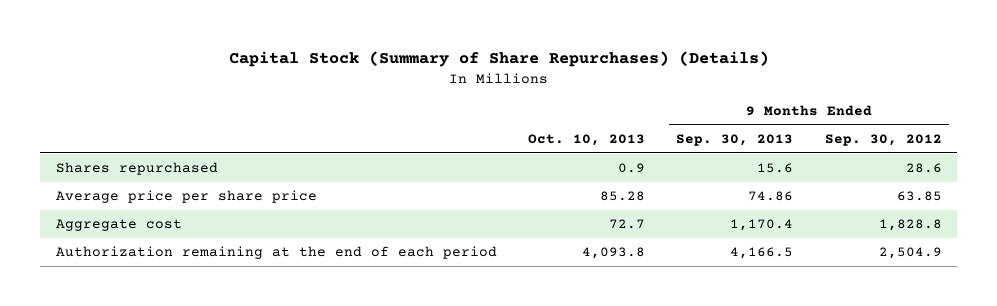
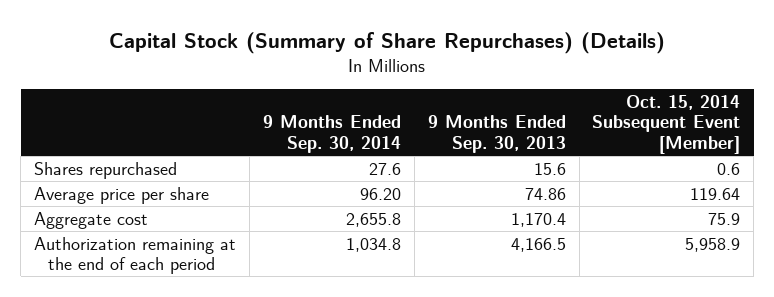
[528,134,646,147] Oct. 10, 2013 -> none
[824,134,942,147] Sep. 30, 2012 -> none
none -> [262,115,401,153] 9 Months Ended Sep. 30, 2014
none -> [592,94,741,154] Oct. 15, 2014 Subsequent Event [Member]
[55,190,317,204] Average price per share price -> [33,186,209,204] Average price per share

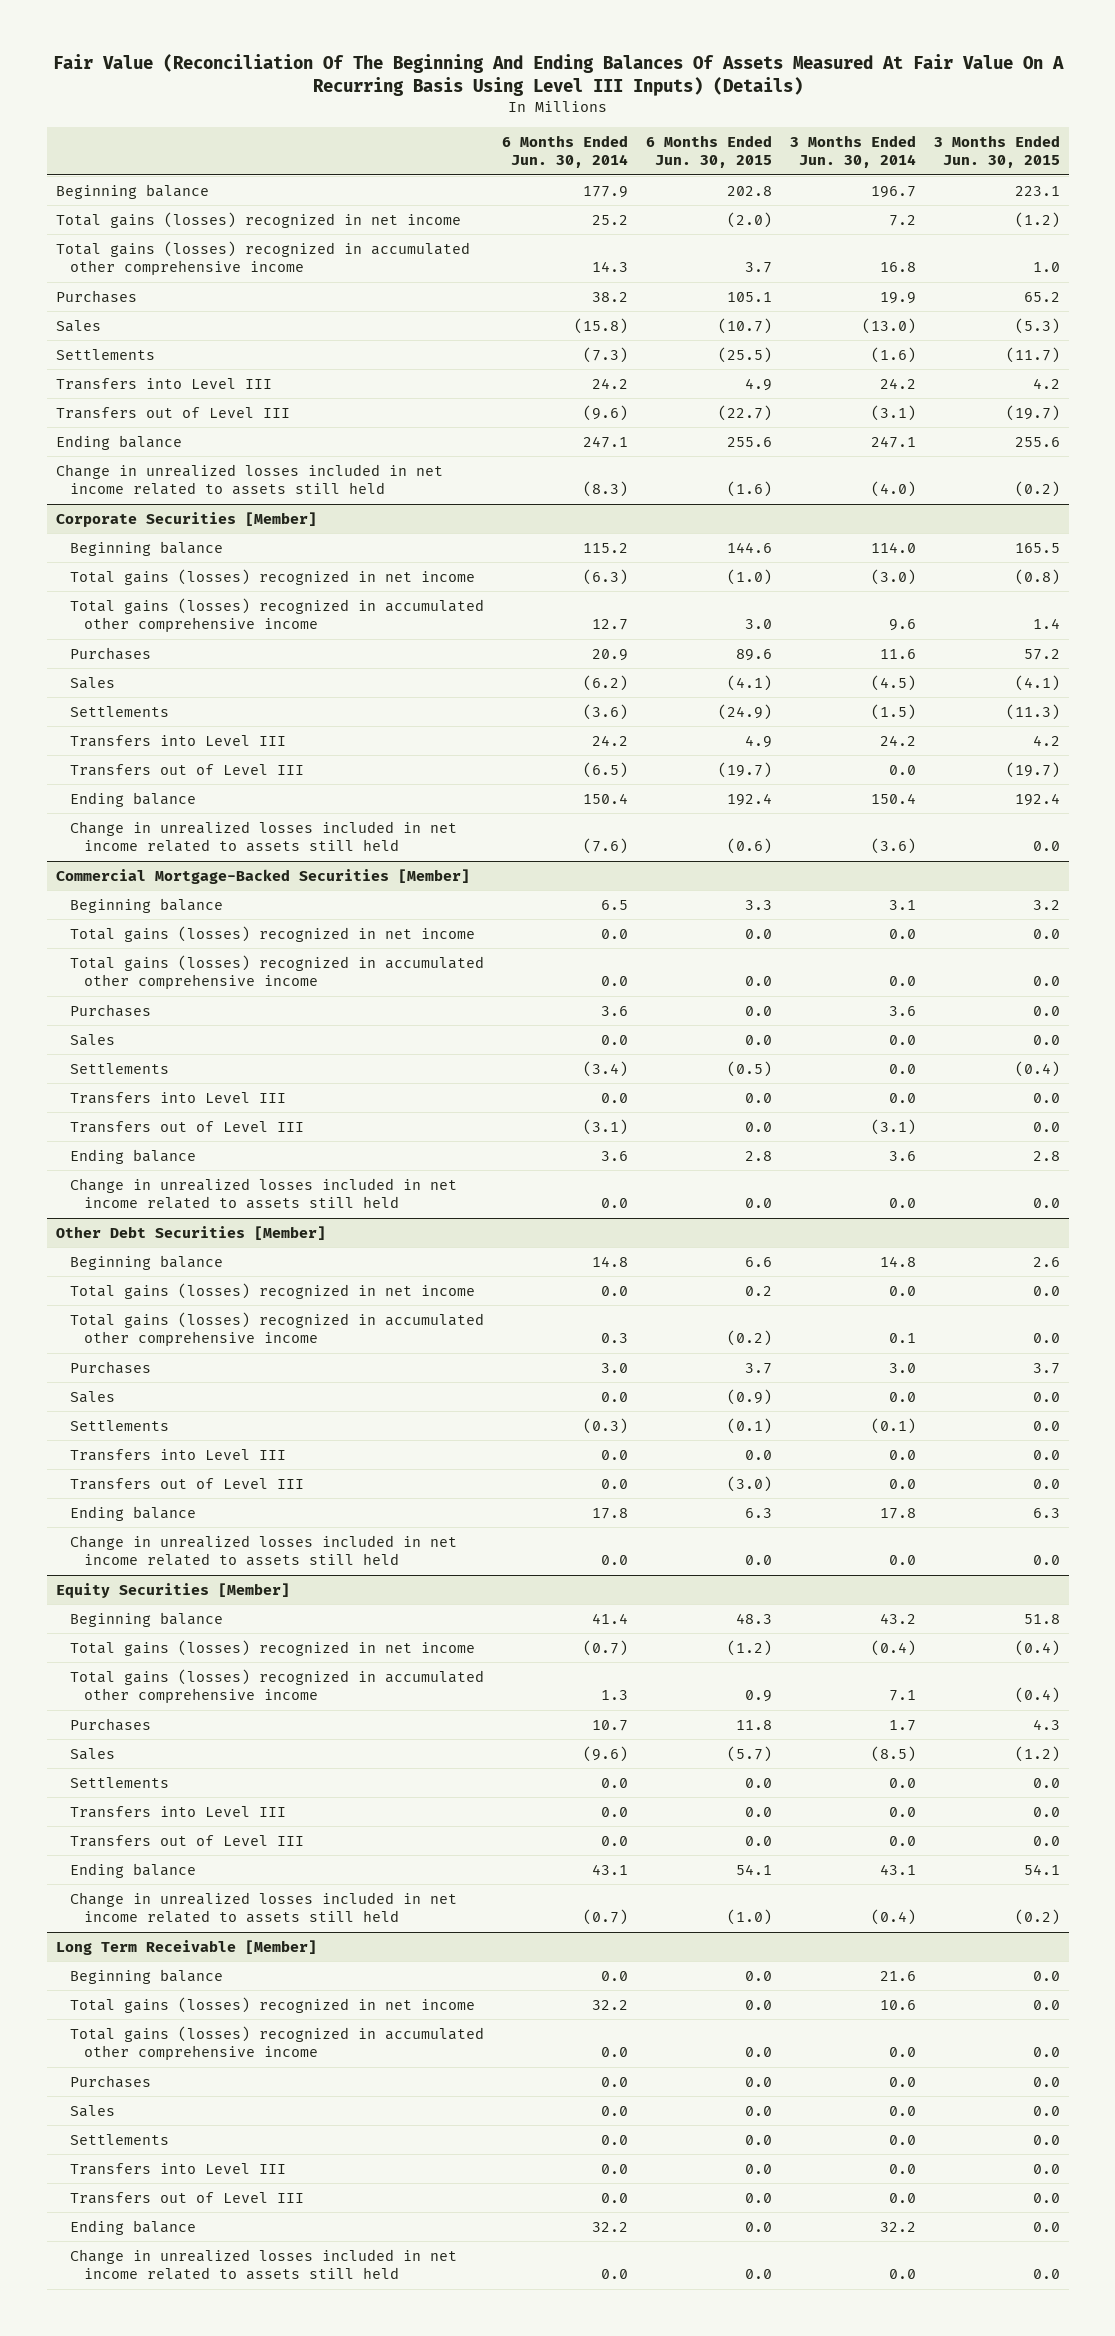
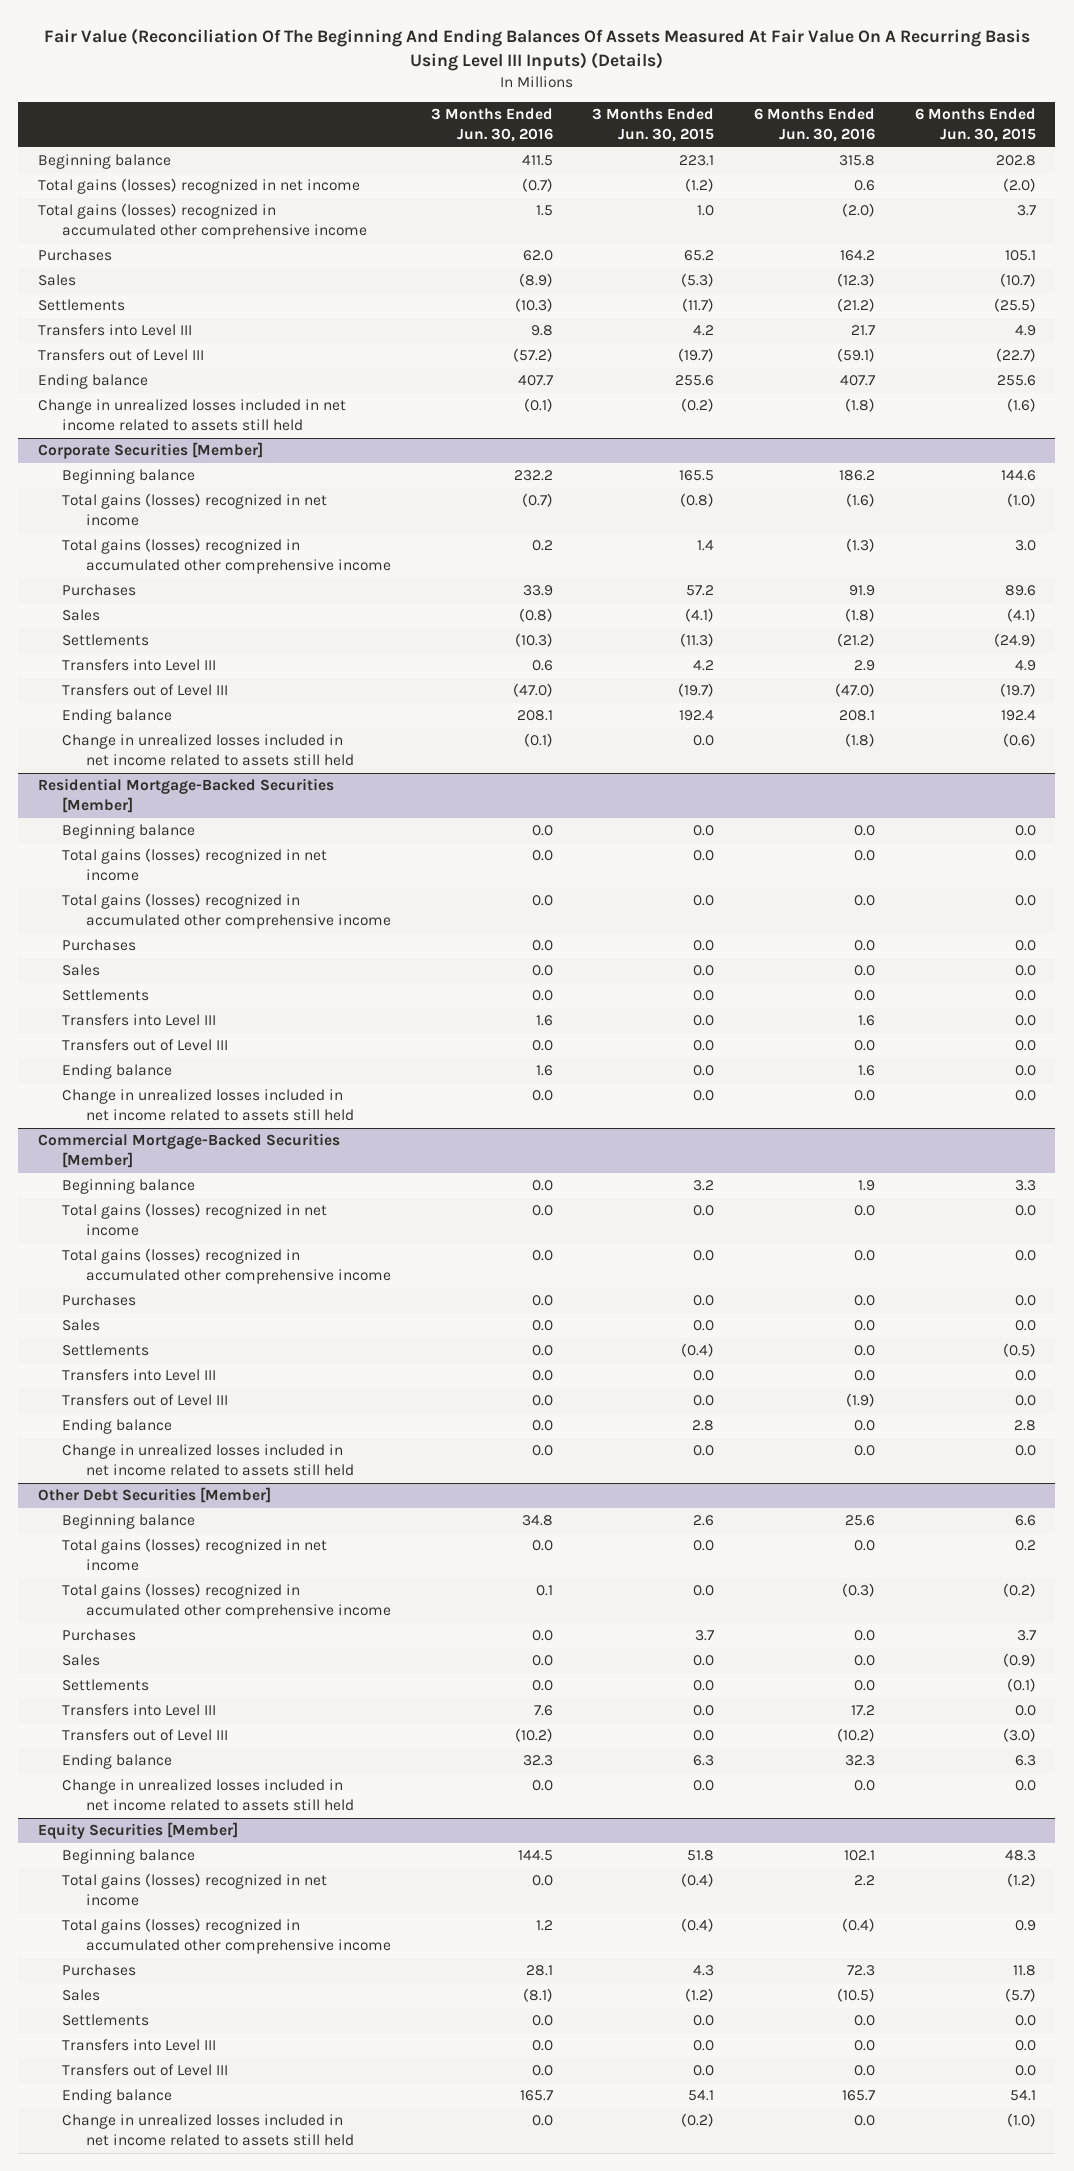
[501,134,628,169] 6 Months Ended Jun. 30, 2014 -> none
[789,134,916,169] 3 Months Ended Jun. 30, 2014 -> none
none -> [430,108,553,143] 3 Months Ended Jun. 30, 2016
none -> [753,108,875,143] 6 Months Ended Jun. 30, 2016
none -> [38,778,335,814] Residential Mortgage-Backed Securities [Member]
none -> [62,824,196,840] Beginning balance
none -> [62,848,328,882] Total gains (losses) recognized in net income
none -> [62,893,391,930] Total gains (losses) recognized in accumulated other comprehensive income
none -> [62,939,137,952] Purchases
none -> [62,964,101,977] Sales
none -> [62,989,150,1002] Settlements
none -> [62,1014,217,1027] Transfers into Level III
none -> [62,1039,229,1052] Transfers out of Level III
none -> [62,1064,173,1080] Ending balance
none -> [62,1089,354,1122] Change in unrealized losses included in net income related to assets still held
[55,1939,317,1955] Long Term Receivable [Member] -> none
[69,1968,223,1984] Beginning balance -> none
[69,1996,475,2013] Total gains (losses) recognized in net income -> none
[69,2025,484,2061] Total gains (losses) recognized in accumulated other comprehensive income -> none
[69,2074,151,2088] Purchases -> none
[69,2104,115,2117] Sales -> none
[69,2133,169,2145] Settlements -> none
[69,2162,286,2175] Transfers into Level III -> none
[69,2191,304,2204] Transfers out of Level III -> none
[69,2219,196,2235] Ending balance -> none
[69,2248,457,2281] Change in unrealized losses included in net income related to assets still held -> none

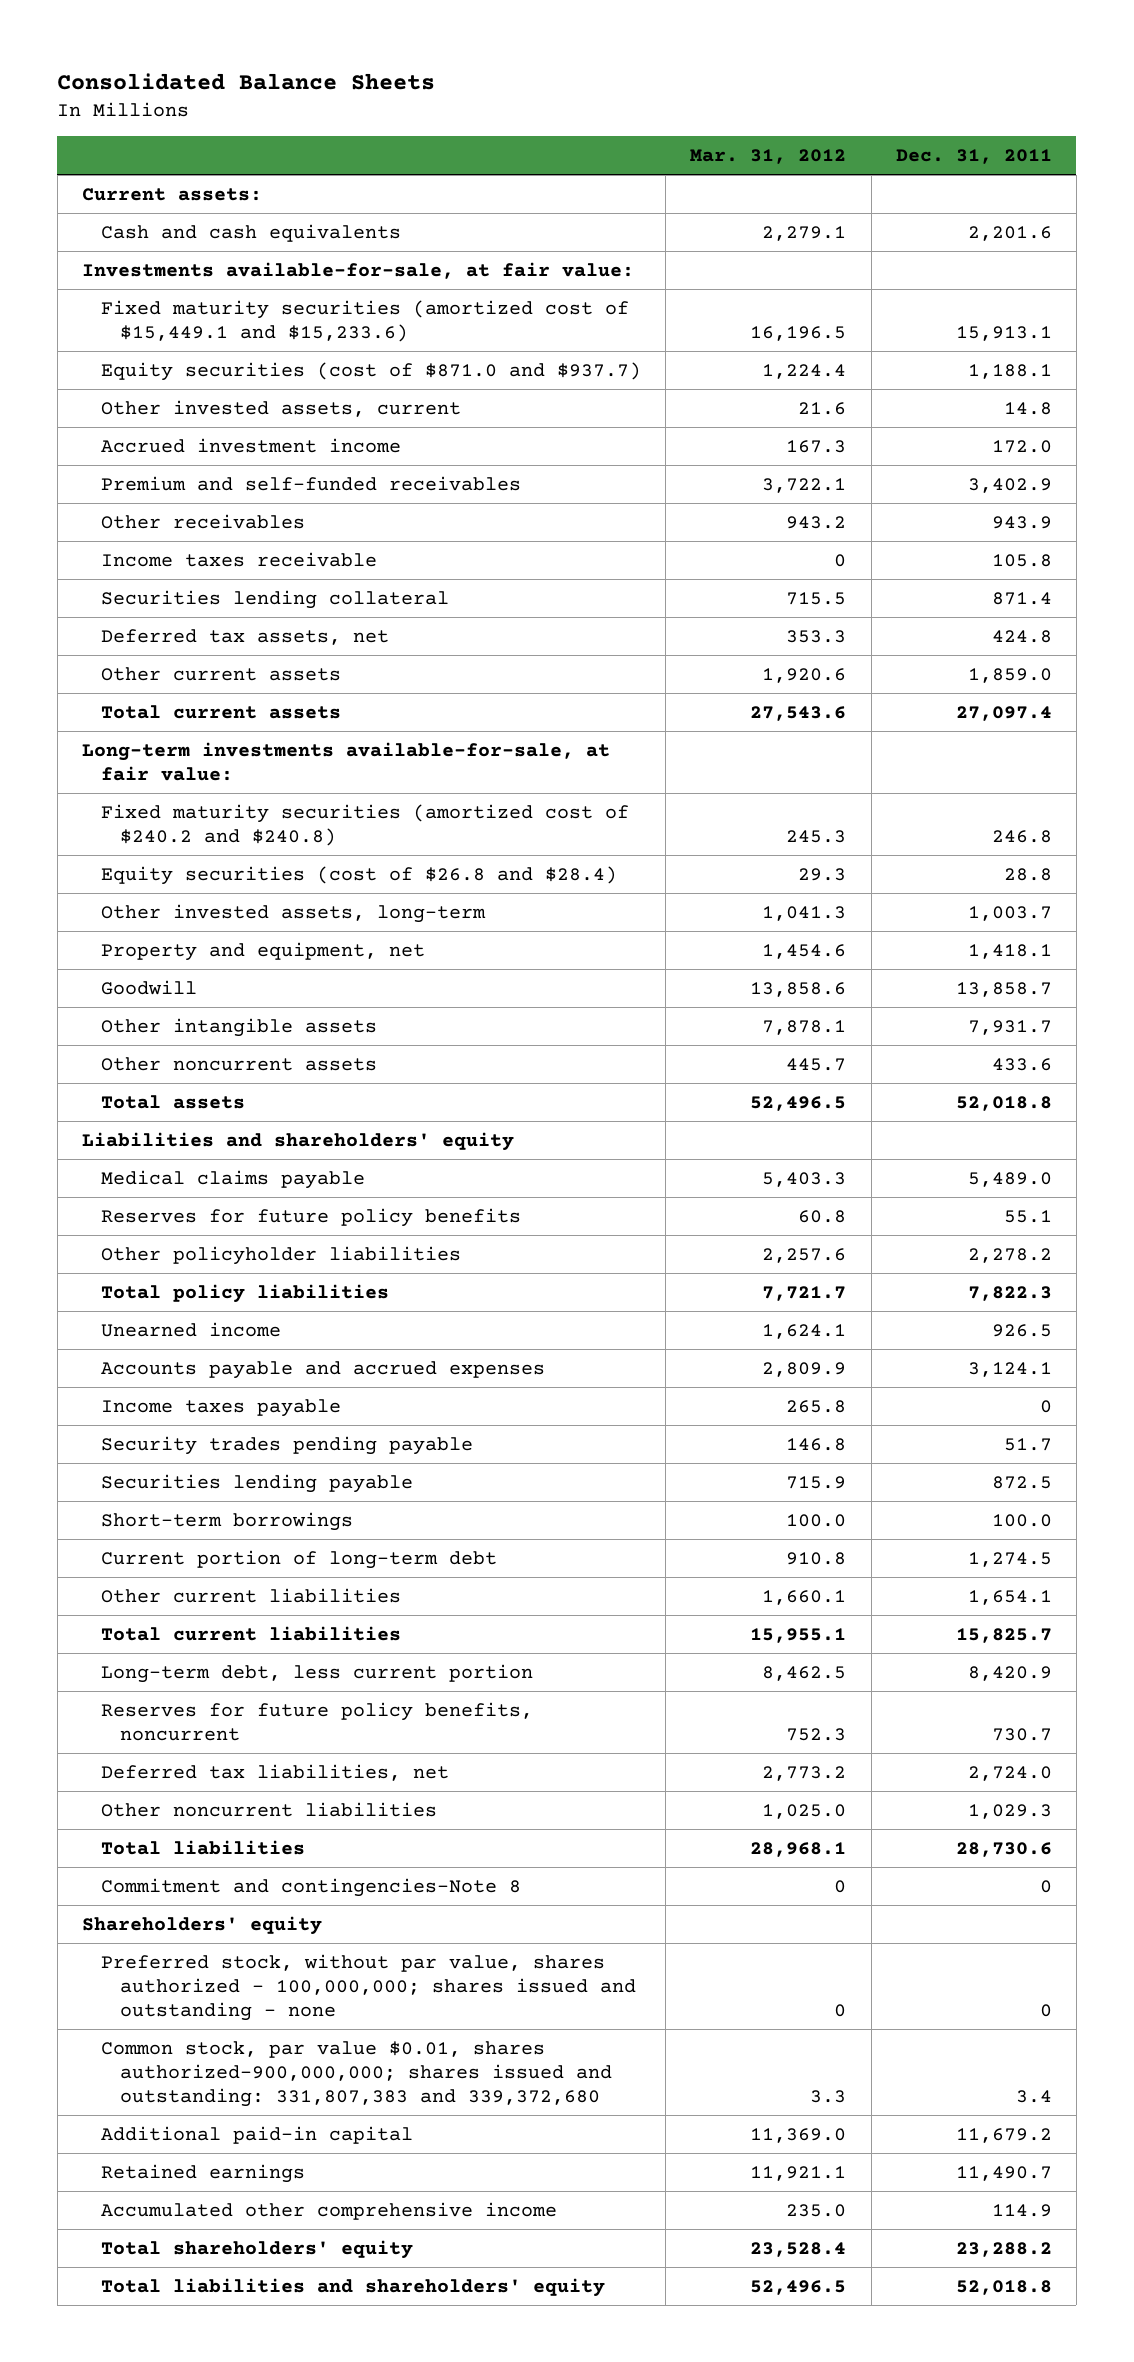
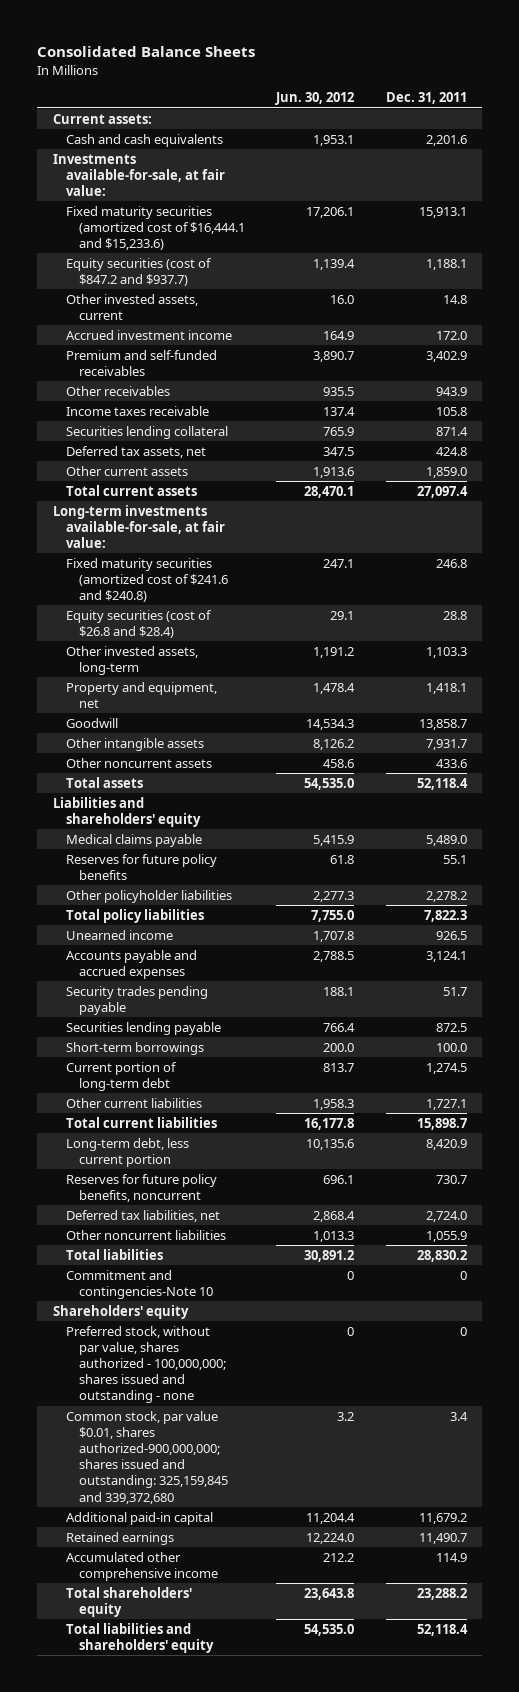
[690,149,847,165] Mar. 31, 2012 -> none
none -> [275,92,355,106] Jun. 30, 2012
[101,299,630,342] Fixed maturity securities (amortized cost of $15,449.1 and $15,233.6) -> [65,205,246,251] Fixed maturity securities (amortized cost of $16,444.1 and $15,233.6)
[101,361,642,381] Equity securities (cost of $871.0 and $937.7) -> [65,257,212,286] Equity securities (cost of $847.2 and $937.7)
[101,803,630,846] Fixed maturity securities (amortized cost of $240.2 and $240.8) -> [65,557,229,603] Fixed maturity securities (amortized cost of $241.6 and $240.8)
[967,905,1052,921] 1,003.7 -> [425,646,467,658] 1,103.3
[955,1095,1052,1111] 52,018.8 -> [416,777,468,790] 52,118.4
[101,1398,342,1417] Income taxes payable -> none
[967,1589,1052,1605] 1,654.1 -> [425,1098,467,1110] 1,727.1
[955,1627,1052,1643] 15,825.7 -> [416,1117,467,1130] 15,898.7
[967,1803,1052,1819] 1,029.3 -> [425,1230,467,1242] 1,055.9
[955,1841,1052,1857] 28,730.6 -> [416,1249,467,1262] 28,830.2
[101,1877,522,1897] Commitment and contingencies-Note 8 -> [65,1269,214,1299] Commitment and contingencies-Note 10
[101,2040,613,2108] Common stock, par value $0.01, shares authorized-900,000,000; shares issued and outstanding: 331,807,383 and 339,372,680 -> [65,1410,229,1504] Common stock, par value $0.01, shares authorized-900,000,000; shares issued and outstanding: 325,159,845 and 339,372,680
[955,2279,1052,2295] 52,018.8 -> [416,1623,468,1636] 52,118.4

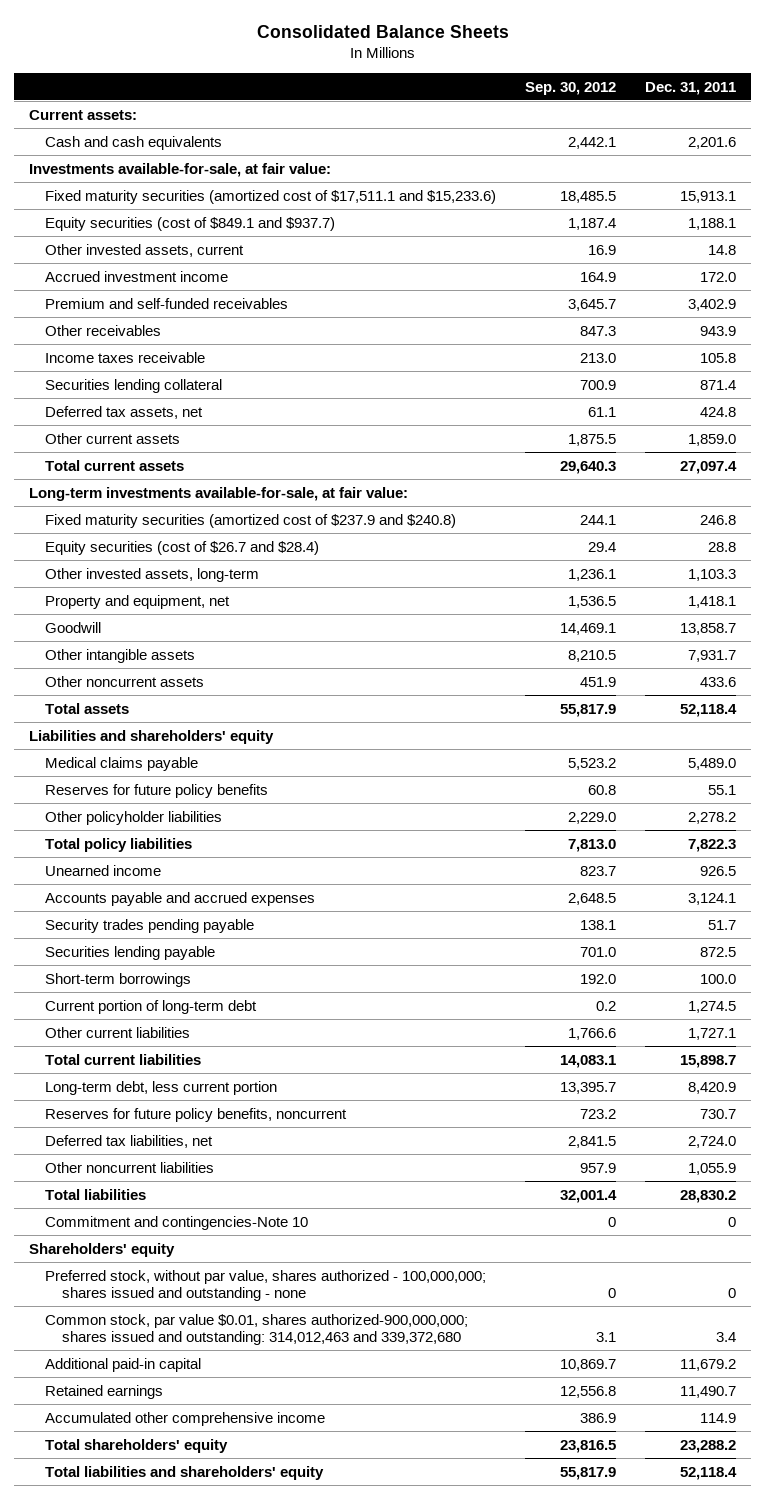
[275,92,355,106] Jun. 30, 2012 -> none
none -> [525,81,617,95] Sep. 30, 2012
[65,205,246,251] Fixed maturity securities (amortized cost of $16,444.1 and $15,233.6) -> [45,189,497,204] Fixed maturity securities (amortized cost of $17,511.1 and $15,233.6)
[65,257,212,286] Equity securities (cost of $847.2 and $937.7) -> [45,216,336,231] Equity securities (cost of $849.1 and $937.7)
[65,557,229,603] Fixed maturity securities (amortized cost of $241.6 and $240.8) -> [45,513,457,528] Fixed maturity securities (amortized cost of $237.9 and $240.8)
[65,609,212,638] Equity securities (cost of $26.8 and $28.4) -> [45,540,320,555] Equity securities (cost of $26.7 and $28.4)
[65,1410,229,1504] Common stock, par value $0.01, shares authorized-900,000,000; shares issued and outstanding: 325,159,845 and 339,372,680 -> [45,1313,469,1346] Common stock, par value $0.01, shares authorized-900,000,000; shares issued and outstanding: 314,012,463 and 339,372,680

